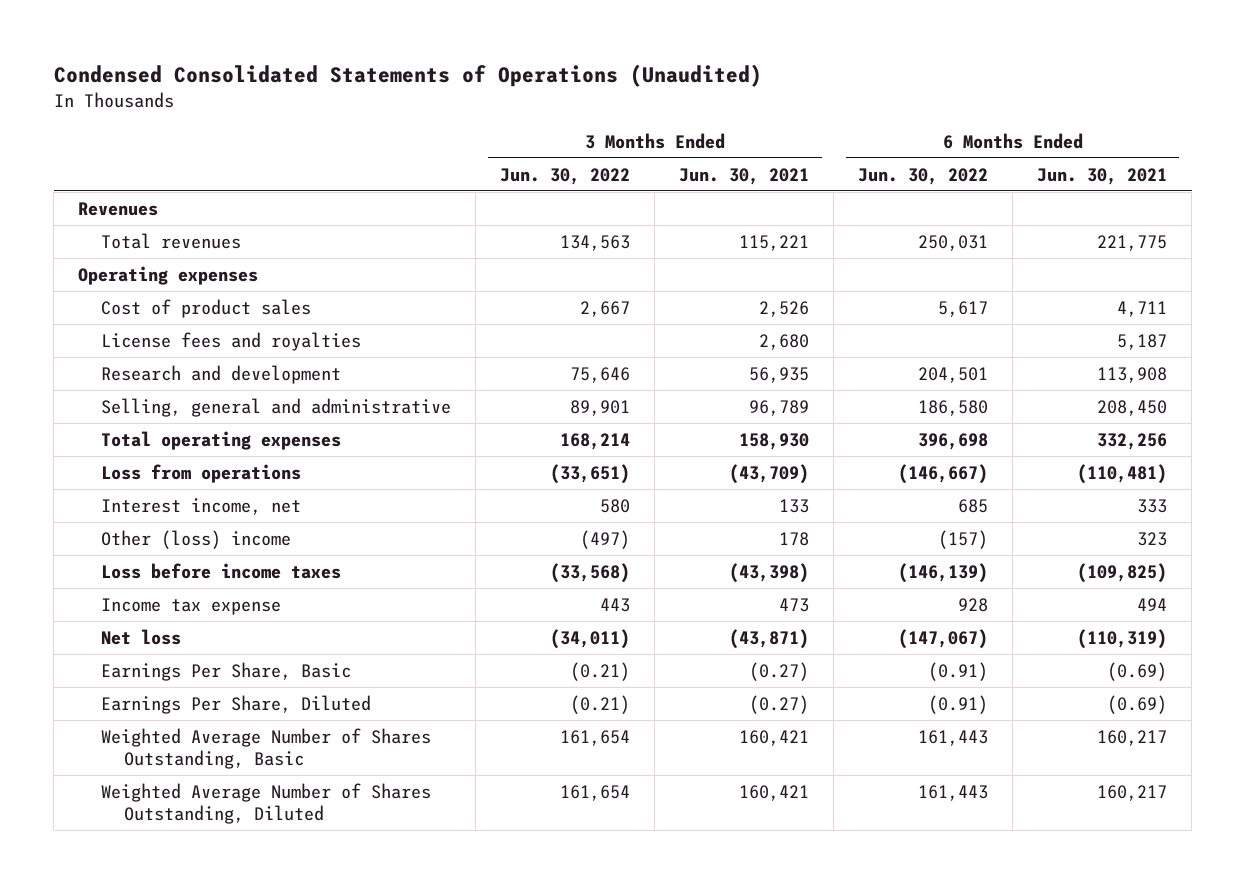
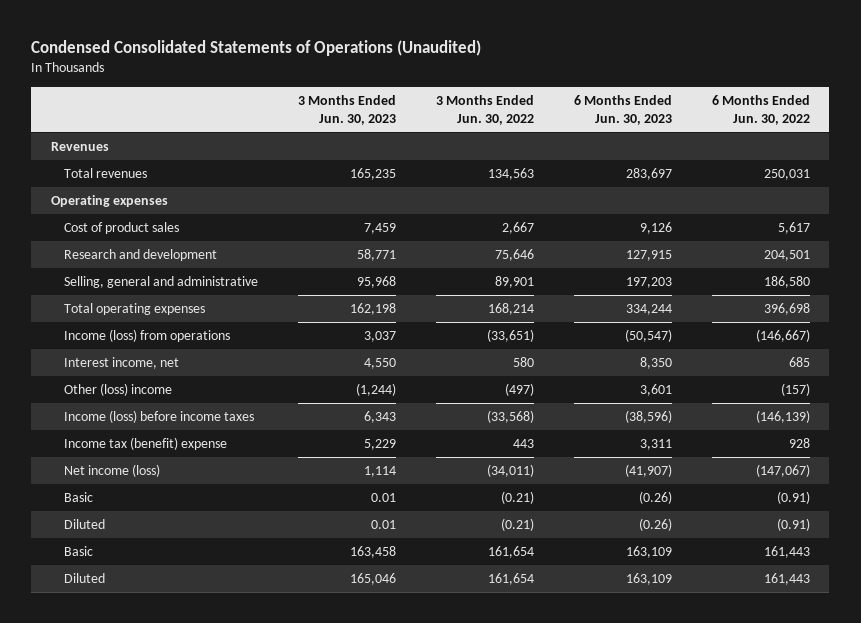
[679,167,810,185] Jun. 30, 2021 -> none
[1037,167,1168,185] Jun. 30, 2021 -> none
none -> [298,94,397,125] 3 Months Ended Jun. 30, 2023
none -> [573,94,672,125] 6 Months Ended Jun. 30, 2023
[101,331,362,351] License fees and royalties -> none
[101,463,302,483] Loss from operations -> [64,329,231,343] Income (loss) from operations
[101,562,342,579] Loss before income taxes -> [64,410,255,424] Income (loss) before income taxes
[101,597,282,615] Income tax expense -> [64,437,228,451] Income tax (benefit) expense
[101,628,182,645] Net loss -> [64,464,161,478] Net income (loss)
[101,661,352,681] Earnings Per Share, Basic -> [64,492,94,503] Basic
[101,694,372,714] Earnings Per Share, Diluted -> [64,519,106,530] Diluted
[101,727,432,770] Weighted Average Number of Shares Outstanding, Basic -> [64,546,94,557] Basic
[101,782,432,825] Weighted Average Number of Shares Outstanding, Diluted -> [64,573,106,584] Diluted

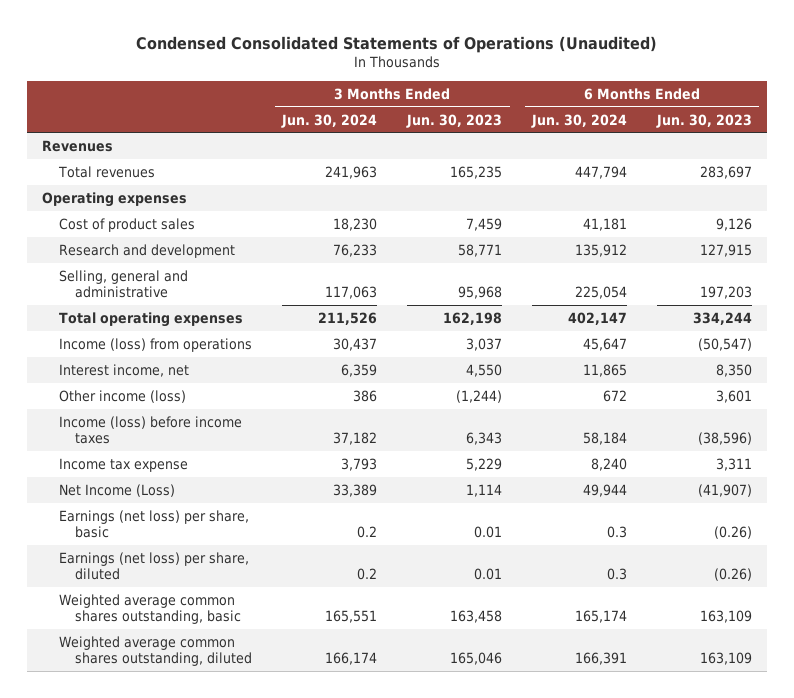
[436,94,535,125] 3 Months Ended Jun. 30, 2022 -> none
[711,94,810,125] 6 Months Ended Jun. 30, 2022 -> none
none -> [281,113,378,128] Jun. 30, 2024
none -> [531,113,628,128] Jun. 30, 2024
[64,383,173,397] Other (loss) income -> [58,389,186,403] Other income (loss)
[64,437,228,451] Income tax (benefit) expense -> [58,457,188,472] Income tax expense
[64,464,161,478] Net income (loss) -> [58,483,175,497] Net Income (Loss)
[64,492,94,503] Basic -> [58,509,249,538] Earnings (net loss) per share, basic
[64,519,106,530] Diluted -> [58,551,249,580] Earnings (net loss) per share, diluted
[64,546,94,557] Basic -> [58,593,242,624] Weighted average common shares outstanding, basic
[64,573,106,584] Diluted -> [58,635,253,666] Weighted average common shares outstanding, diluted

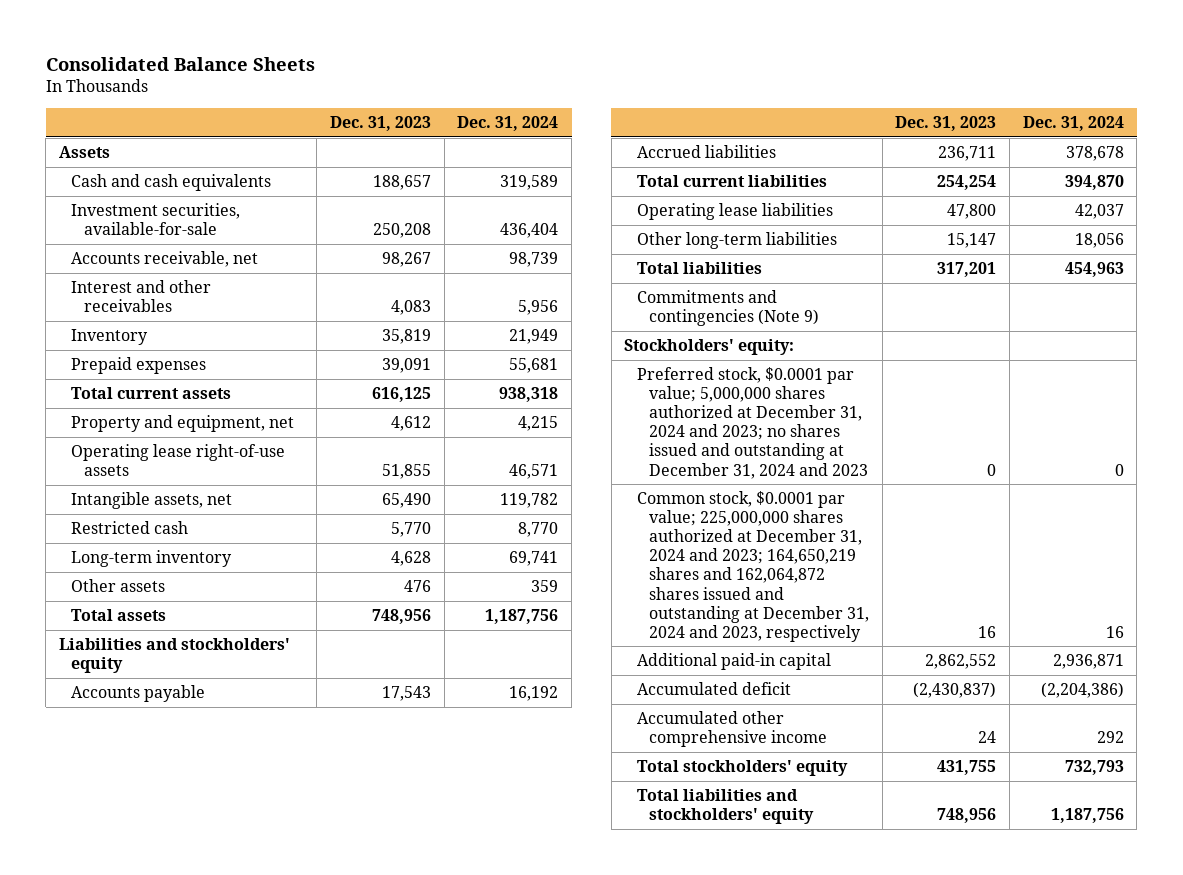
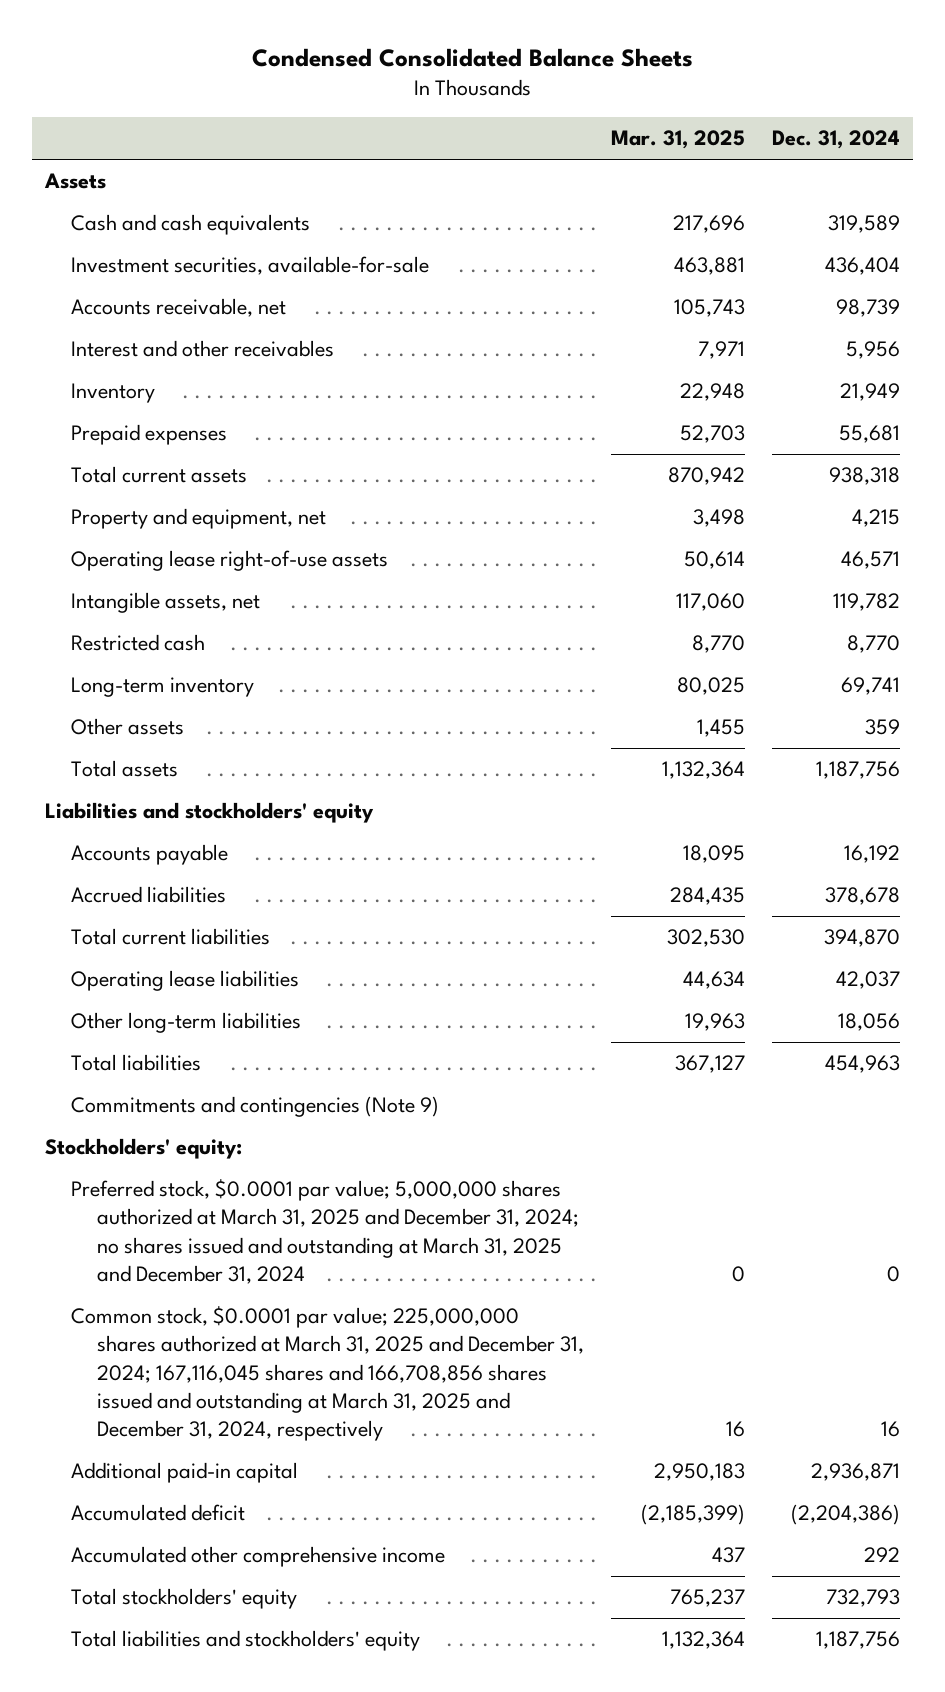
[45,56,315,71] Consolidated Balance Sheets -> [251,47,693,67] Condensed Consolidated Balance Sheets
[330,116,432,132] Dec. 31, 2023 -> none
none -> [610,130,745,150] Mar. 31, 2025
[636,367,869,479] Preferred stock, $0.0001 par value; 5,000,000 shares authorized at December 31, 2024 and 2023; no shares issued and outstanding at December 31, 2024 and 2023 -> [71,1179,579,1285] Preferred stock, $0.0001 par value; 5,000,000 shares authorized at March 31, 2025 and December 31, 2024; no shares issued and outstanding at March 31, 2025 and December 31, 2024
[636,491,870,642] Common stock, $0.0001 par value; 225,000,000 shares authorized at December 31, 2024 and 2023; 164,650,219 shares and 162,064,872 shares issued and outstanding at December 31, 2024 and 2023, respectively -> [71,1306,584,1442] Common stock, $0.0001 par value; 225,000,000 shares authorized at March 31, 2025 and December 31, 2024; 167,116,045 shares and 166,708,856 shares issued and outstanding at March 31, 2025 and December 31, 2024, respectively

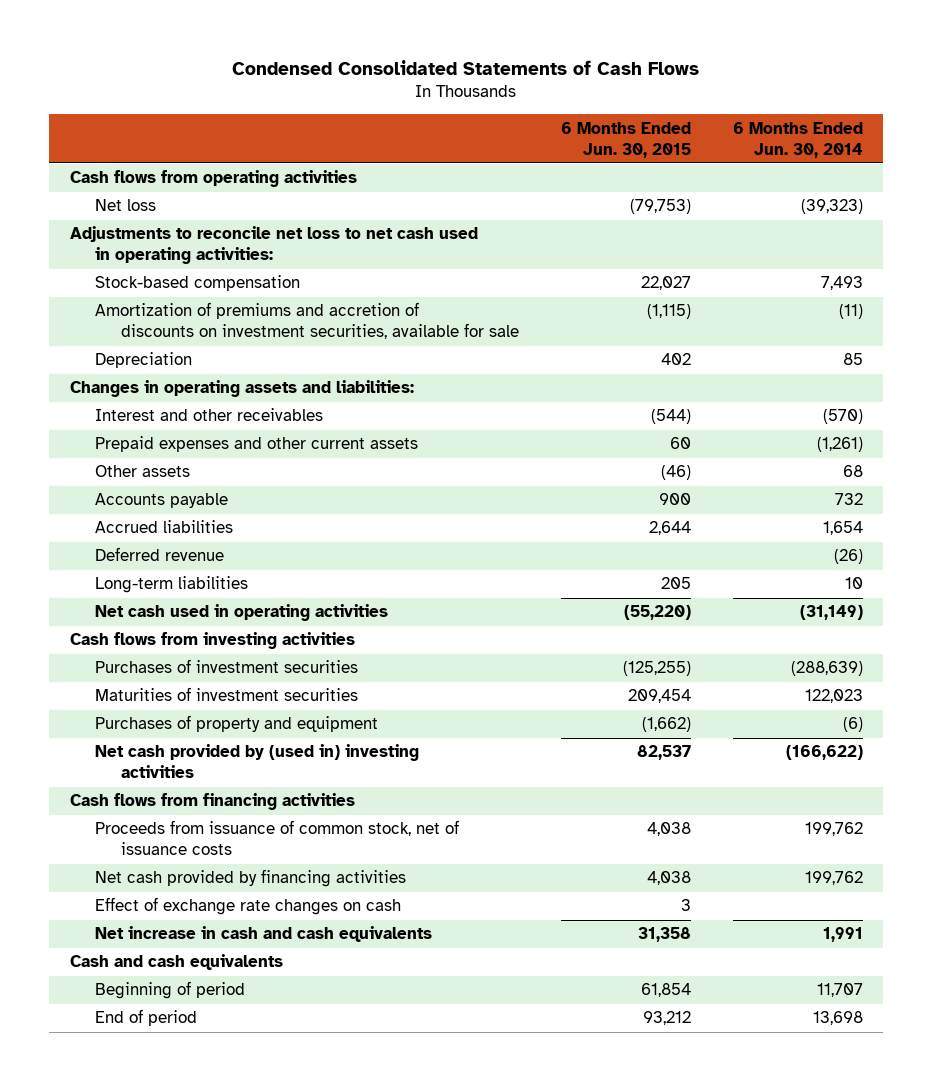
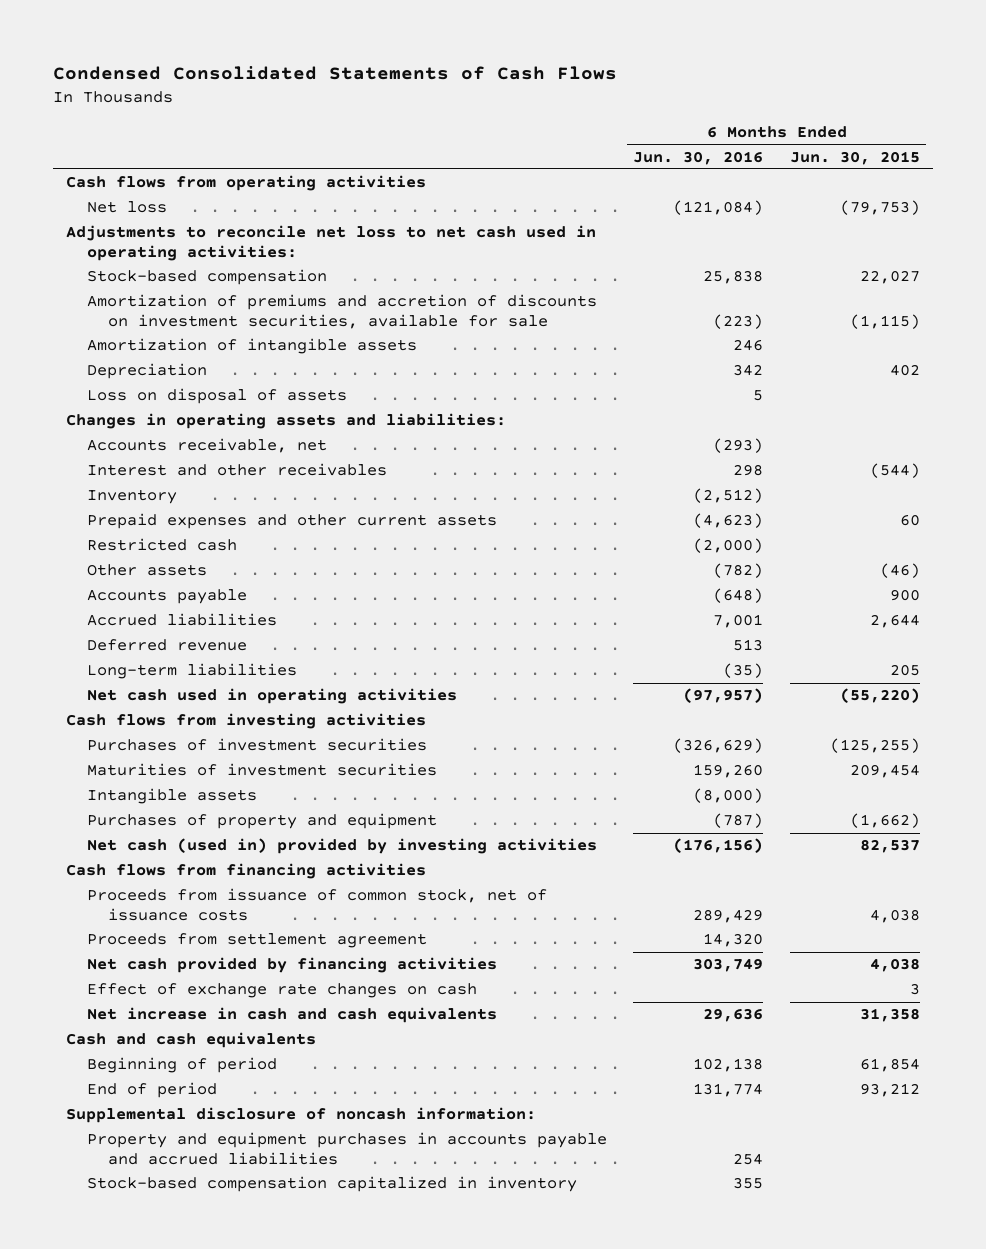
[732,121,863,158] 6 Months Ended Jun. 30, 2014 -> none
none -> [633,150,764,165] Jun. 30, 2016
none -> [87,338,418,355] Amortization of intangible assets
none -> [87,388,348,405] Loss on disposal of assets
none -> [87,438,328,454] Accounts receivable, net
none -> [87,489,178,505] Inventory
none -> [87,538,238,552] Restricted cash
none -> [87,788,258,805] Intangible assets
[95,744,420,779] Net cash provided by (used in) investing activities -> [87,838,598,855] Net cash (used in) provided by investing activities
none -> [87,933,428,949] Proceeds from settlement agreement
none -> [66,1107,537,1124] Supplemental disclosure of noncash information:
none -> [87,1132,608,1166] Property and equipment purchases in accounts payable and accrued liabilities
none -> [87,1176,578,1193] Stock-based compensation capitalized in inventory

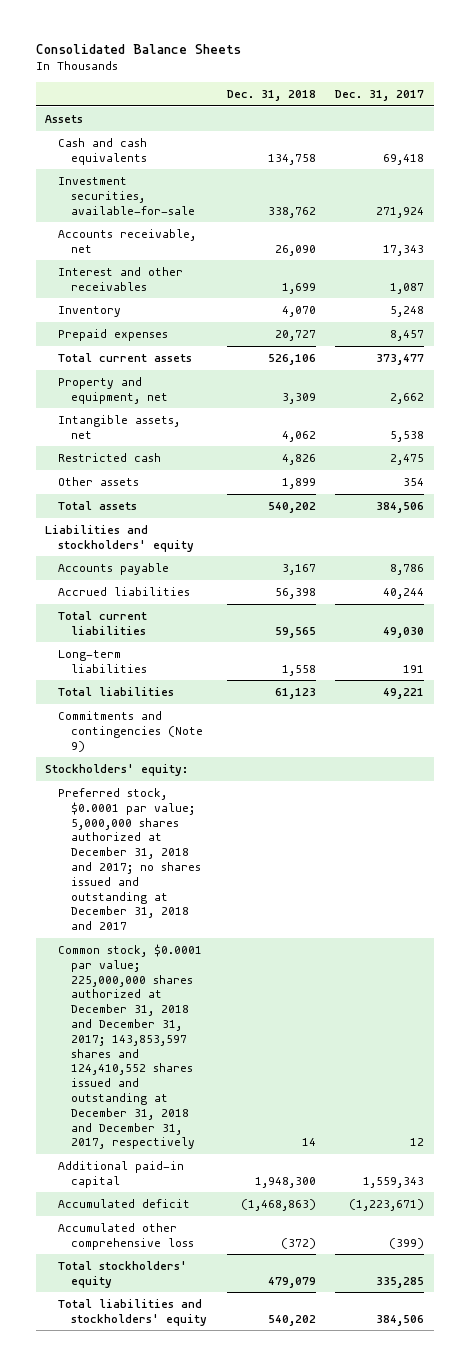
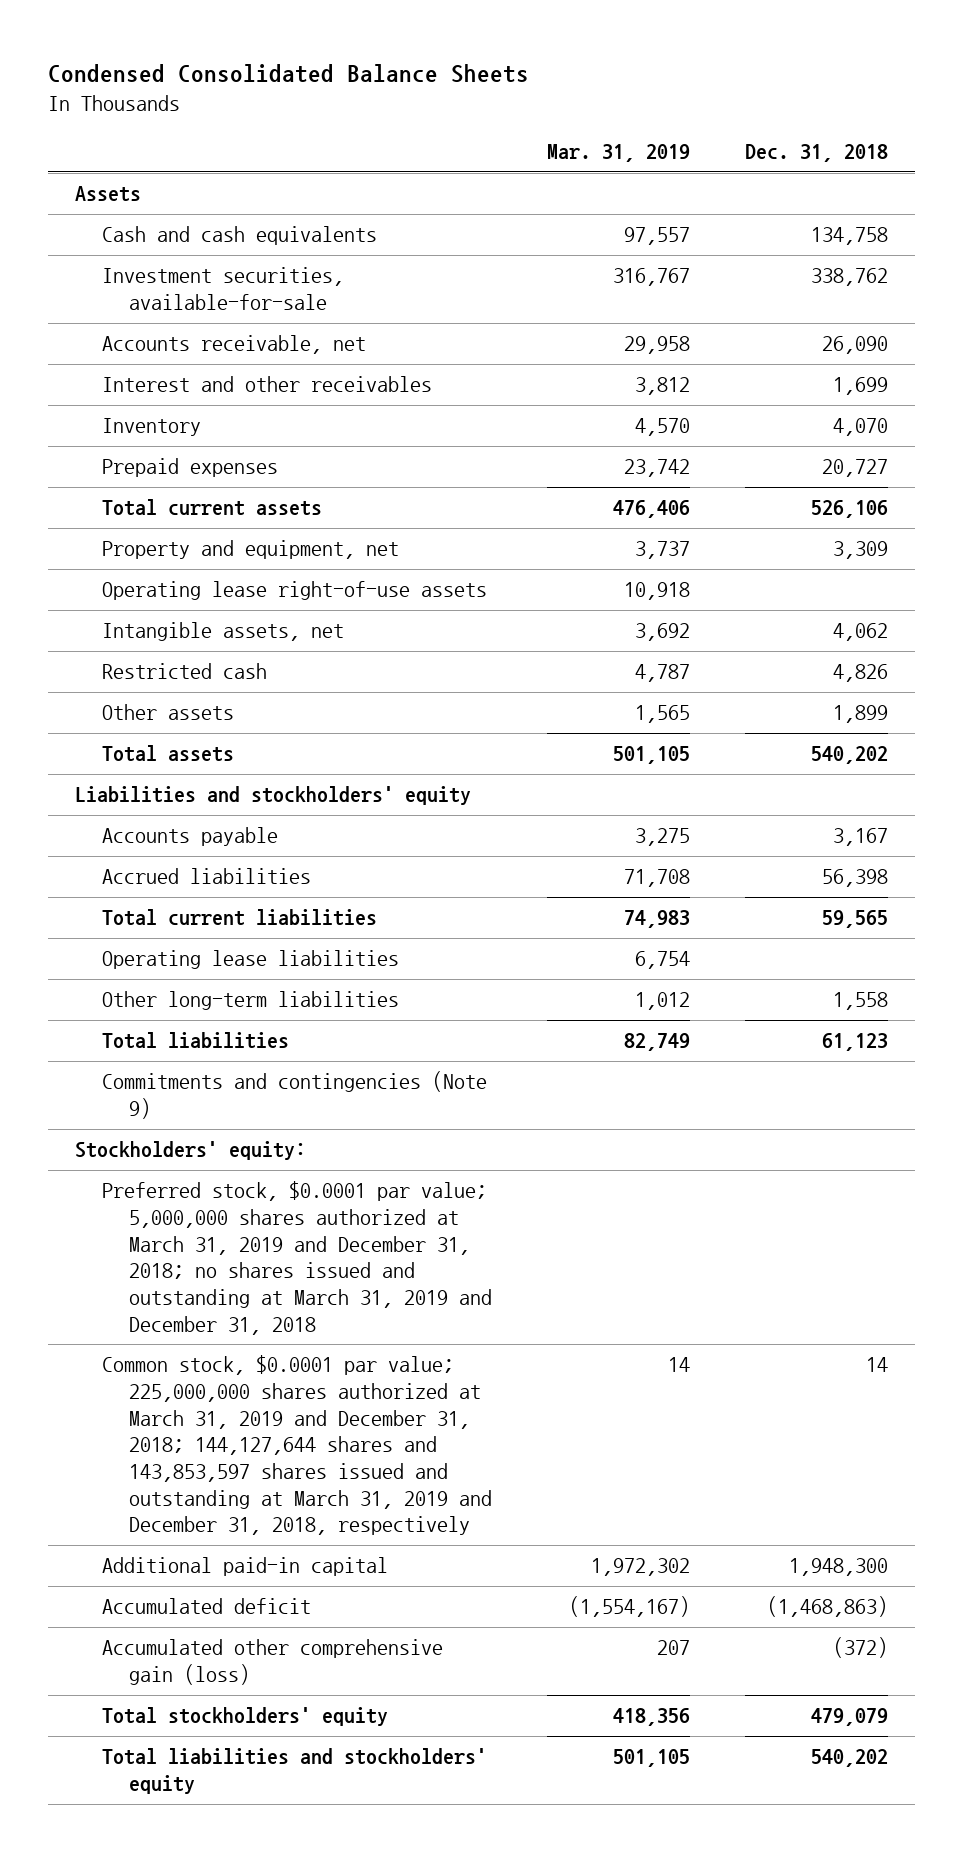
[35,44,241,55] Consolidated Balance Sheets -> [47,63,529,83] Condensed Consolidated Balance Sheets
[335,90,425,102] Dec. 31, 2017 -> none
none -> [546,144,690,163] Mar. 31, 2019
none -> [102,581,488,601] Operating lease right-of-use assets
none -> [102,950,400,970] Operating lease liabilities
[58,649,148,673] Long-term liabilities -> [102,991,400,1011] Other long-term liabilities
[58,787,202,931] Preferred stock, $0.0001 par value; 5,000,000 shares authorized at December 31, 2018 and 2017; no shares issued and outstanding at December 31, 2018 and 2017 -> [102,1181,493,1335] Preferred stock, $0.0001 par value; 5,000,000 shares authorized at March 31, 2019 and December 31, 2018; no shares issued and outstanding at March 31, 2019 and December 31, 2018
[58,943,203,1150] Common stock, $0.0001 par value; 225,000,000 shares authorized at December 31, 2018 and December 31, 2017; 143,853,597 shares and 124,410,552 shares issued and outstanding at December 31, 2018 and December 31, 2017, respectively -> [102,1355,493,1536] Common stock, $0.0001 par value; 225,000,000 shares authorized at March 31, 2019 and December 31, 2018; 144,127,644 shares and 143,853,597 shares issued and outstanding at March 31, 2019 and December 31, 2018, respectively
[58,1222,195,1250] Accumulated other comprehensive loss -> [102,1639,444,1685] Accumulated other comprehensive gain (loss)

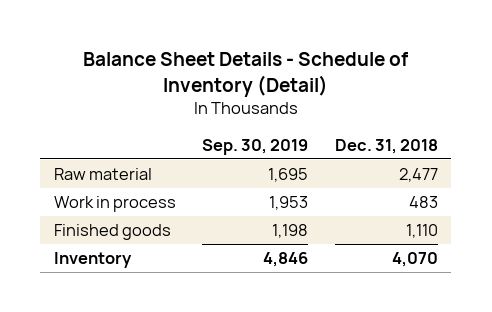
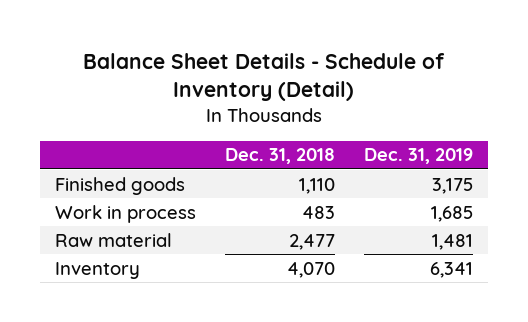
[202,138,309,155] Sep. 30, 2019 -> none
none -> [364,148,474,165] Dec. 31, 2019
[53,195,176,212] Work in process -> [54,204,196,223] Work in process
[53,167,152,180] Raw material -> [54,232,172,247] Raw material

